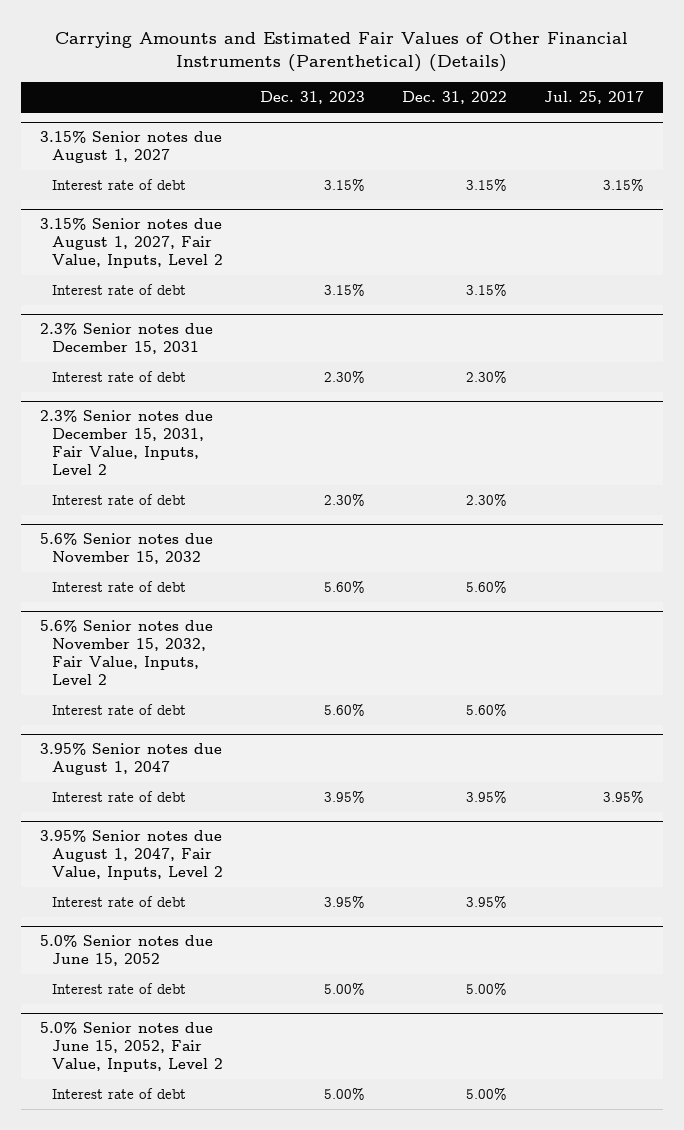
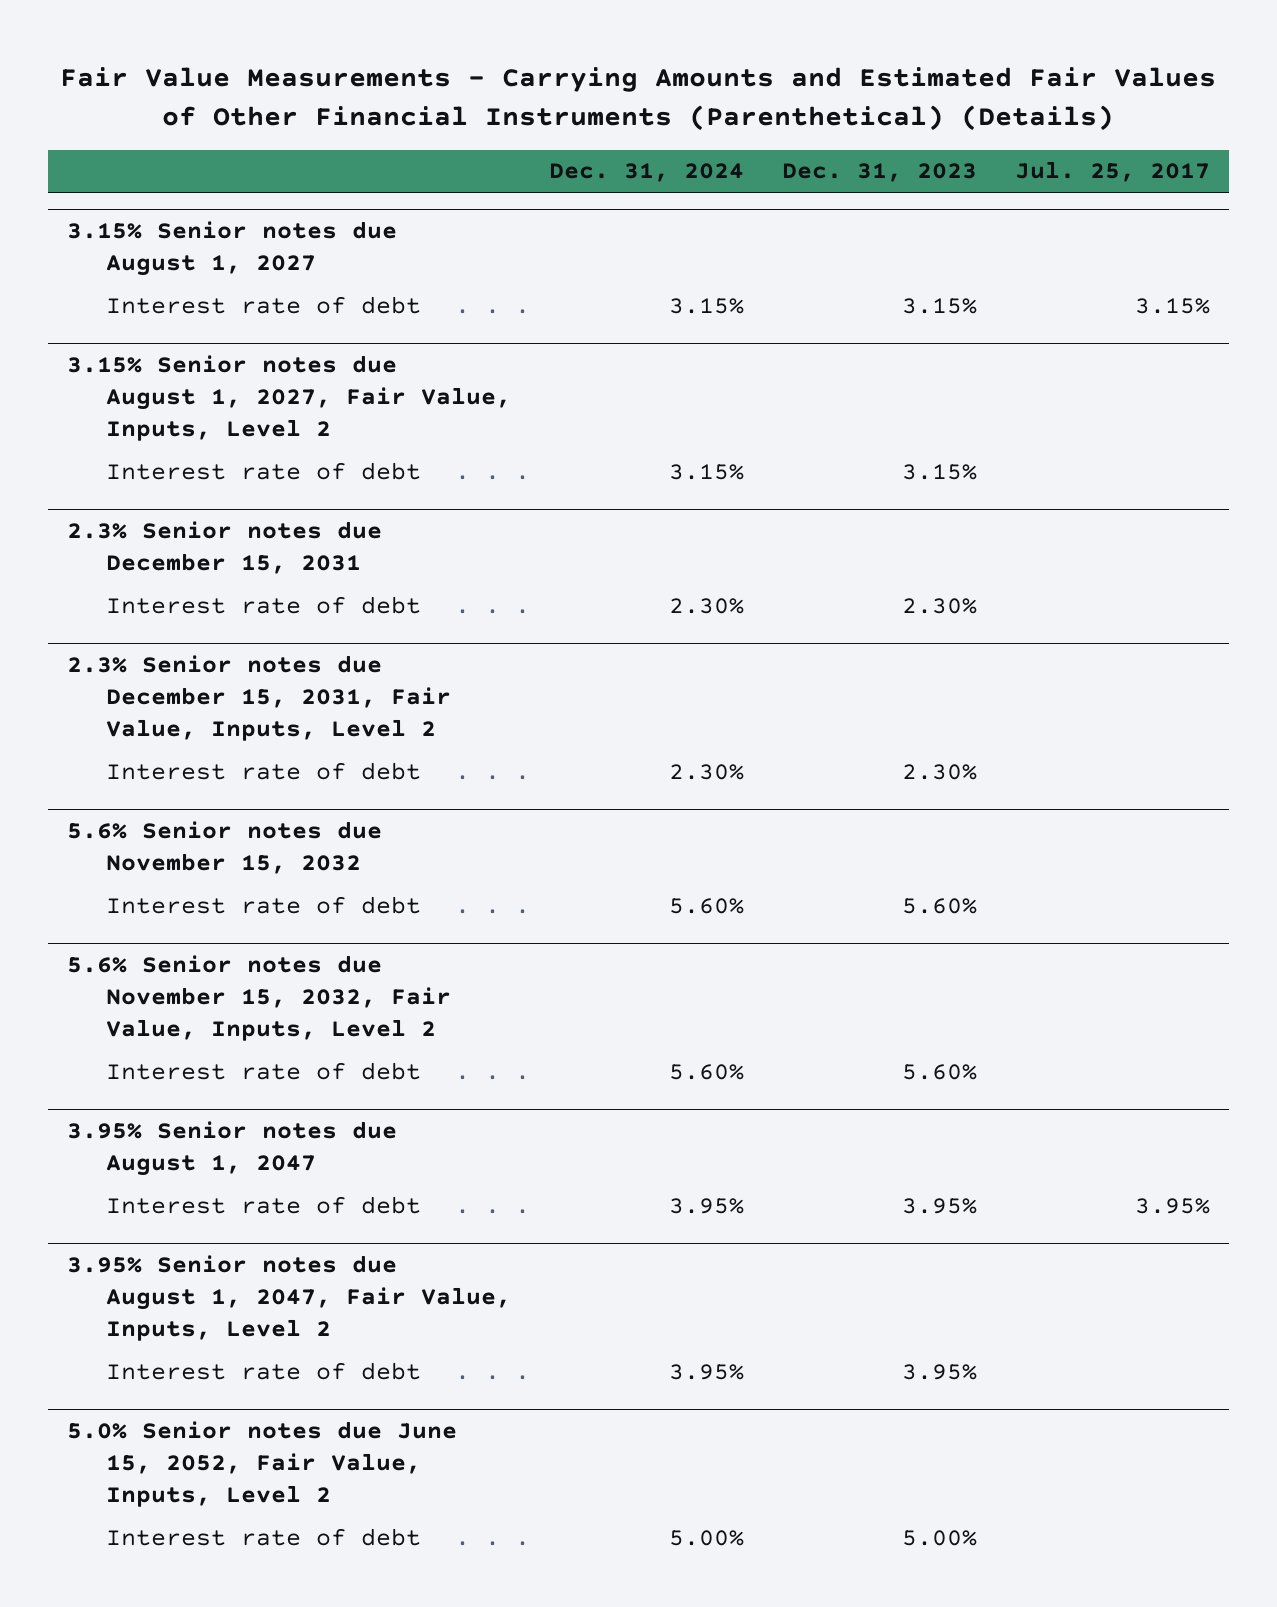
[55,32,629,73] Carrying Amounts and Estimated Fair Values of Other Financial Instruments (Parenthetical) (Details) -> [60,67,1217,131] Fair Value Measurements - Carrying Amounts and Estimated Fair Values of Other Financial Instruments (Parenthetical) (Details)
[402,91,508,105] Dec. 31, 2022 -> none
none -> [549,163,745,183] Dec. 31, 2024
[39,935,213,967] 5.0% Senior notes due June 15, 2052 -> none
[52,983,187,995] Interest rate of debt -> none

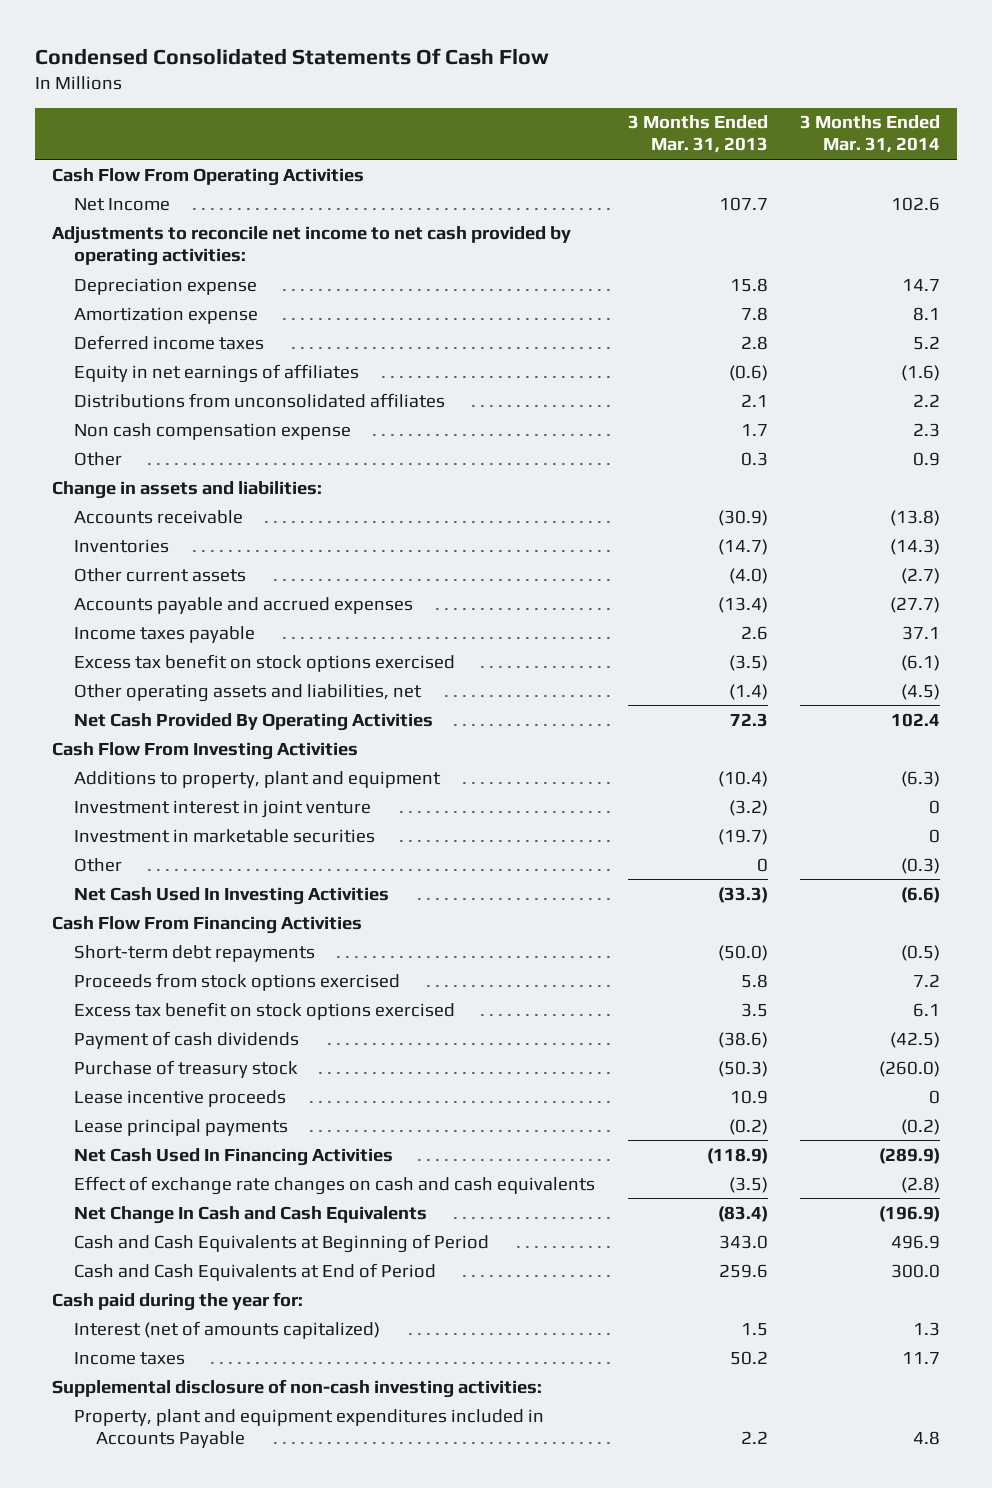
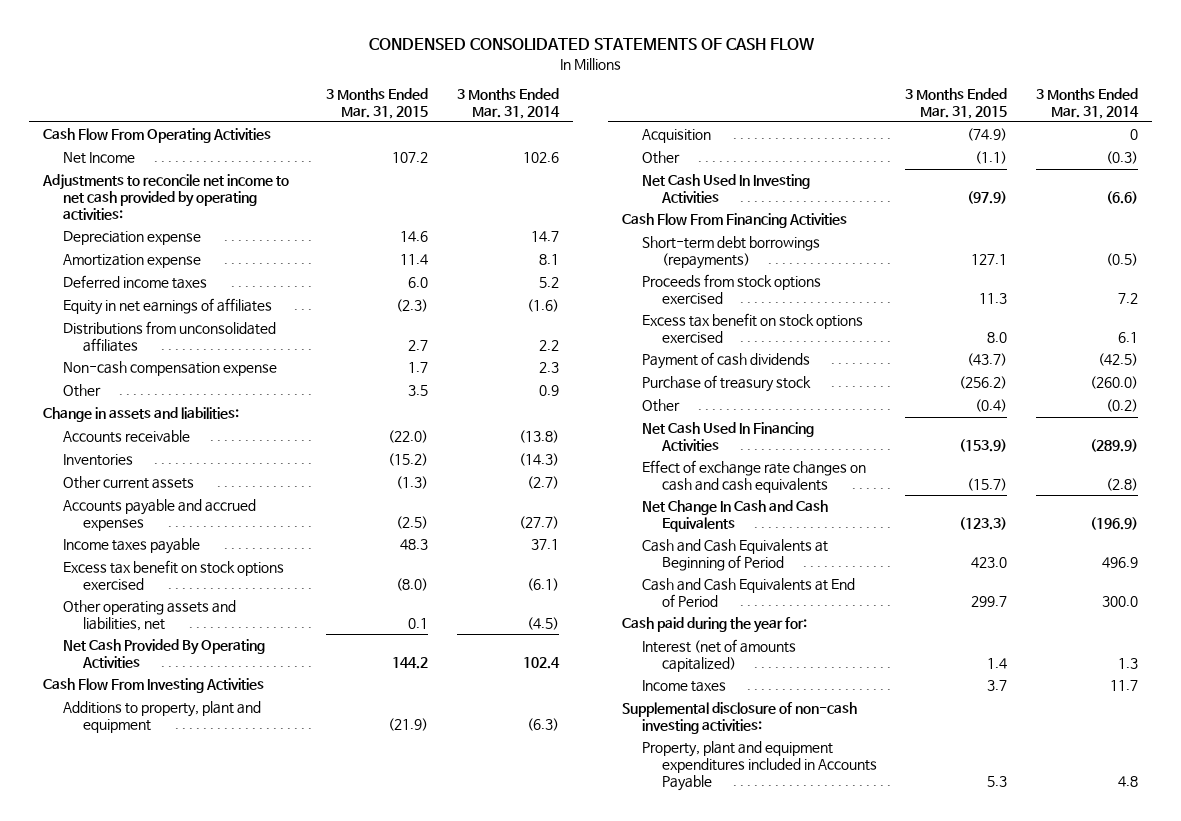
[35,48,550,66] Condensed Consolidated Statements Of Cash Flow -> [368,38,815,51] CONDENSED CONSOLIDATED STATEMENTS OF CASH FLOW
[627,115,768,154] 3 Months Ended Mar. 31, 2013 -> none
none -> [326,87,429,119] 3 Months Ended Mar. 31, 2015
[73,422,351,440] Non cash compensation expense -> [63,361,278,377] Non-cash compensation expense
[73,799,371,818] Investment interest in joint venture -> none
[73,828,375,843] Investment in marketable securities -> none
none -> [641,129,711,144] Acquisition
[73,944,315,962] Short-term debt repayments -> [641,236,820,269] Short-term debt borrowings (repayments)
[73,1089,286,1107] Lease incentive proceeds -> none
[73,1118,288,1136] Lease principal payments -> none
none -> [641,399,680,413] Other

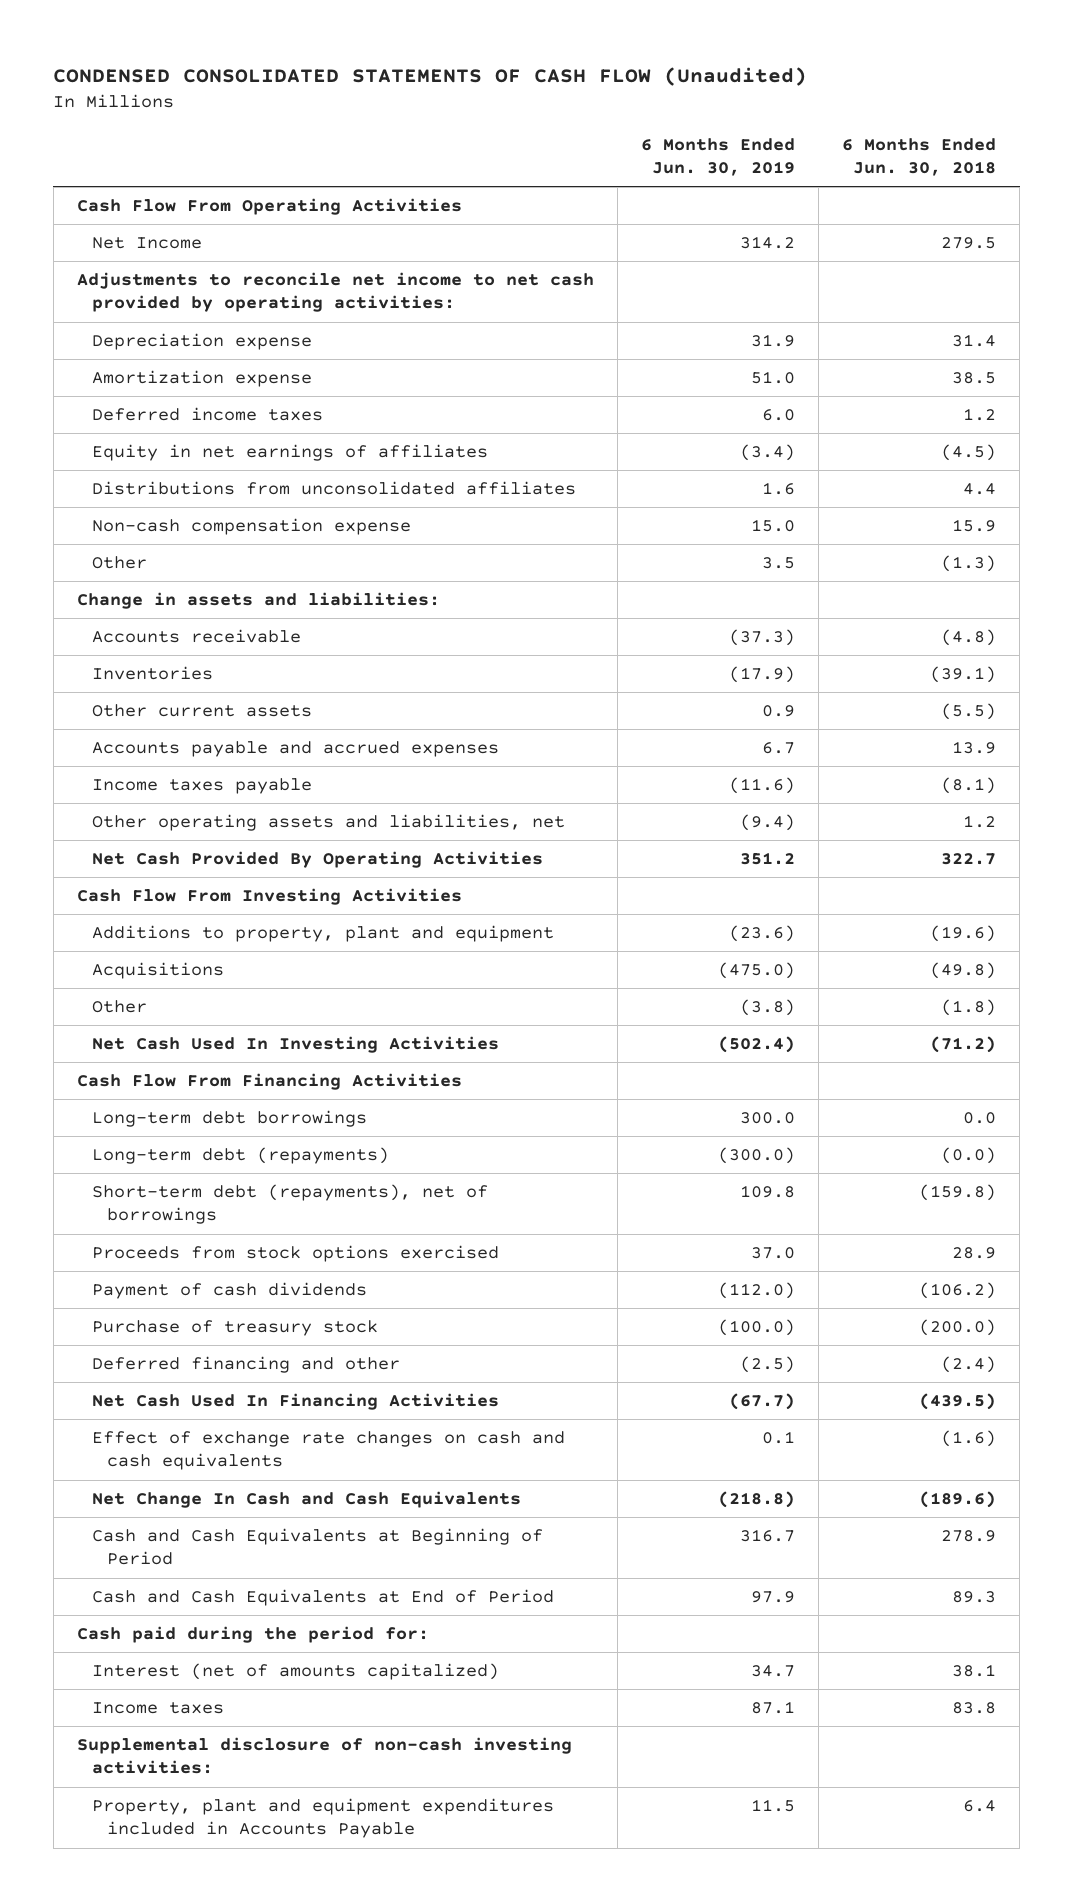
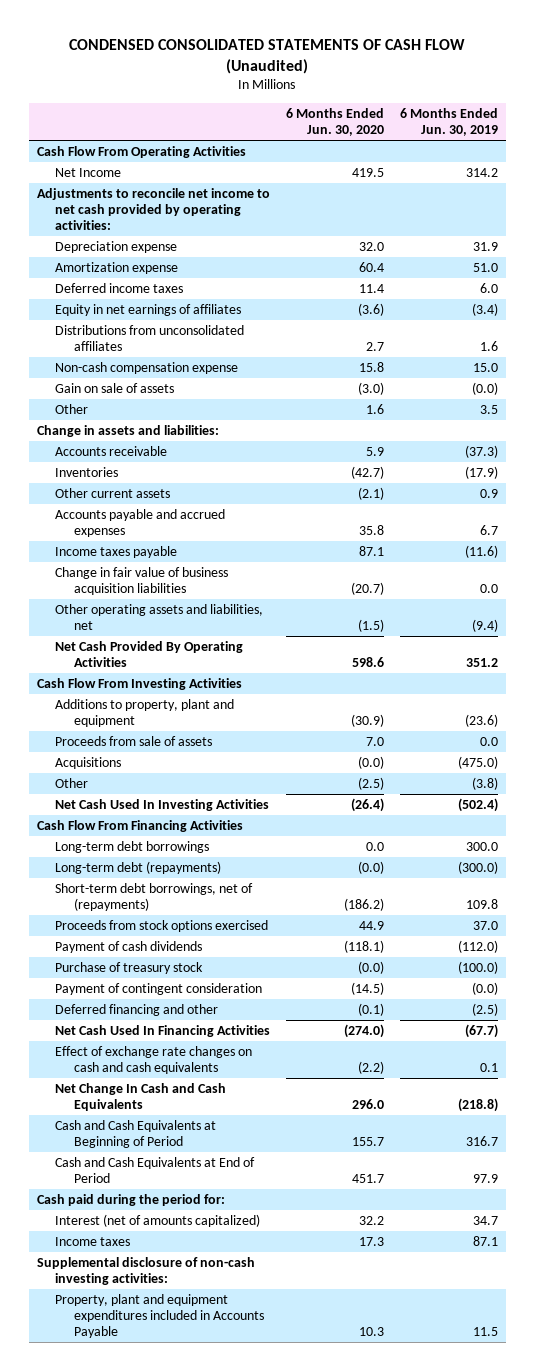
[842,137,997,177] 6 Months Ended Jun. 30, 2018 -> none
none -> [286,107,385,136] 6 Months Ended Jun. 30, 2020
none -> [55,383,175,394] Gain on sale of assets
none -> [55,567,229,596] Change in fair value of business acquisition liabilities
none -> [55,736,213,747] Proceeds from sale of assets
[92,1184,489,1225] Short-term debt (repayments), net of borrowings -> [55,883,254,912] Short-term debt borrowings, net of (repayments)
none -> [55,983,263,996] Payment of contingent consideration

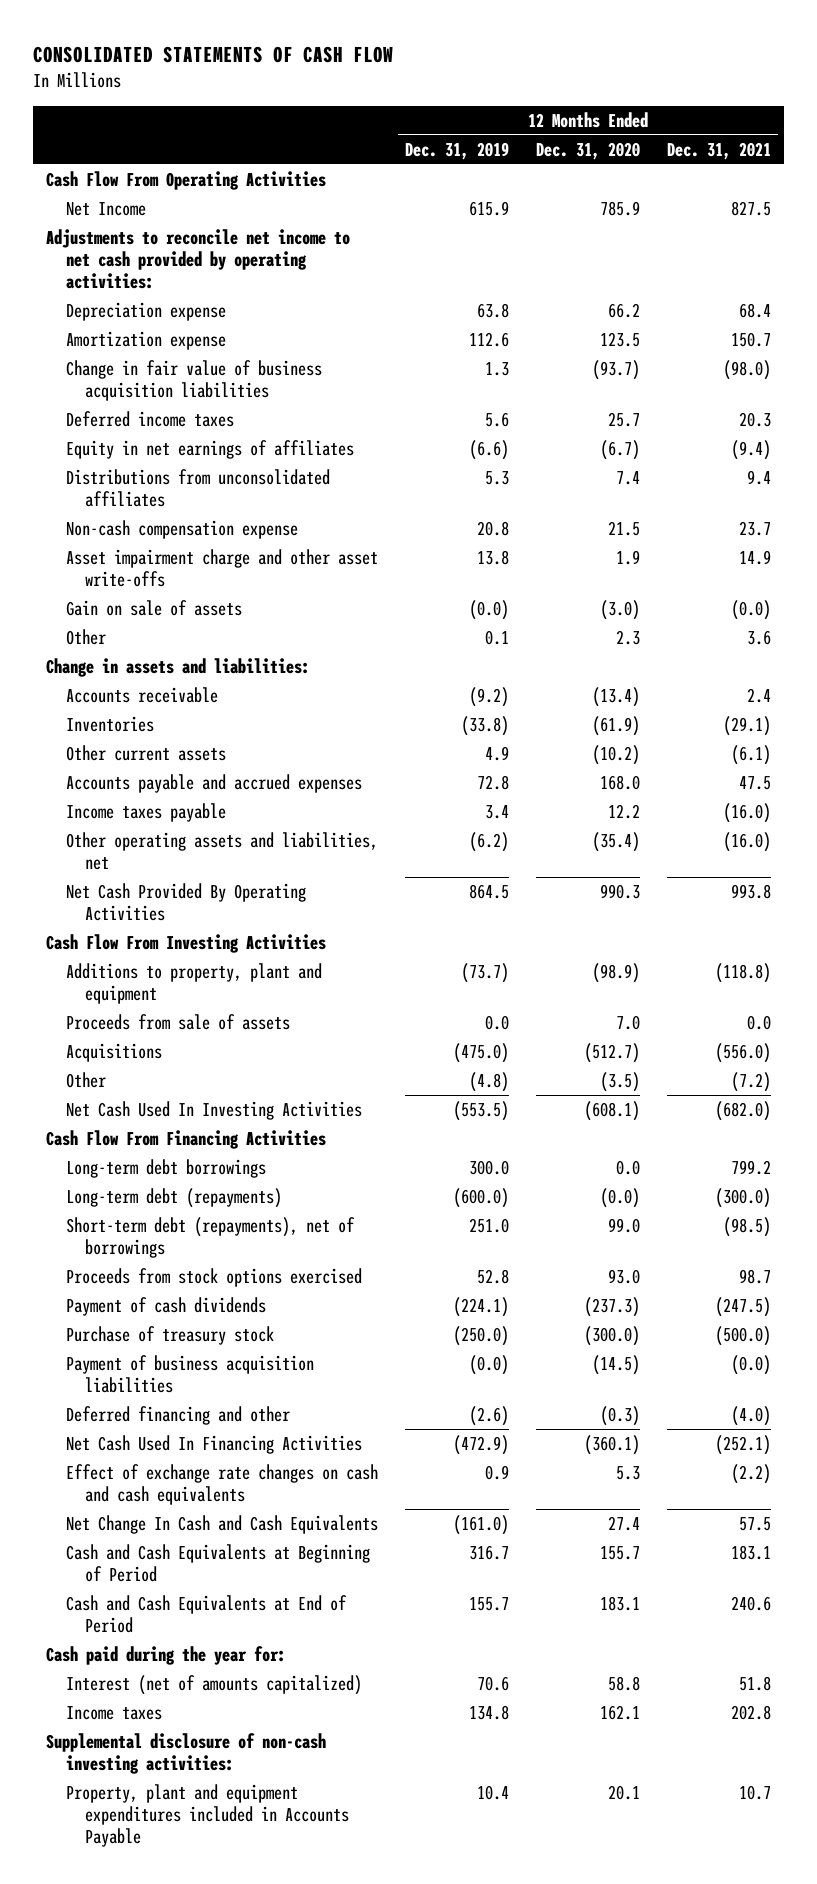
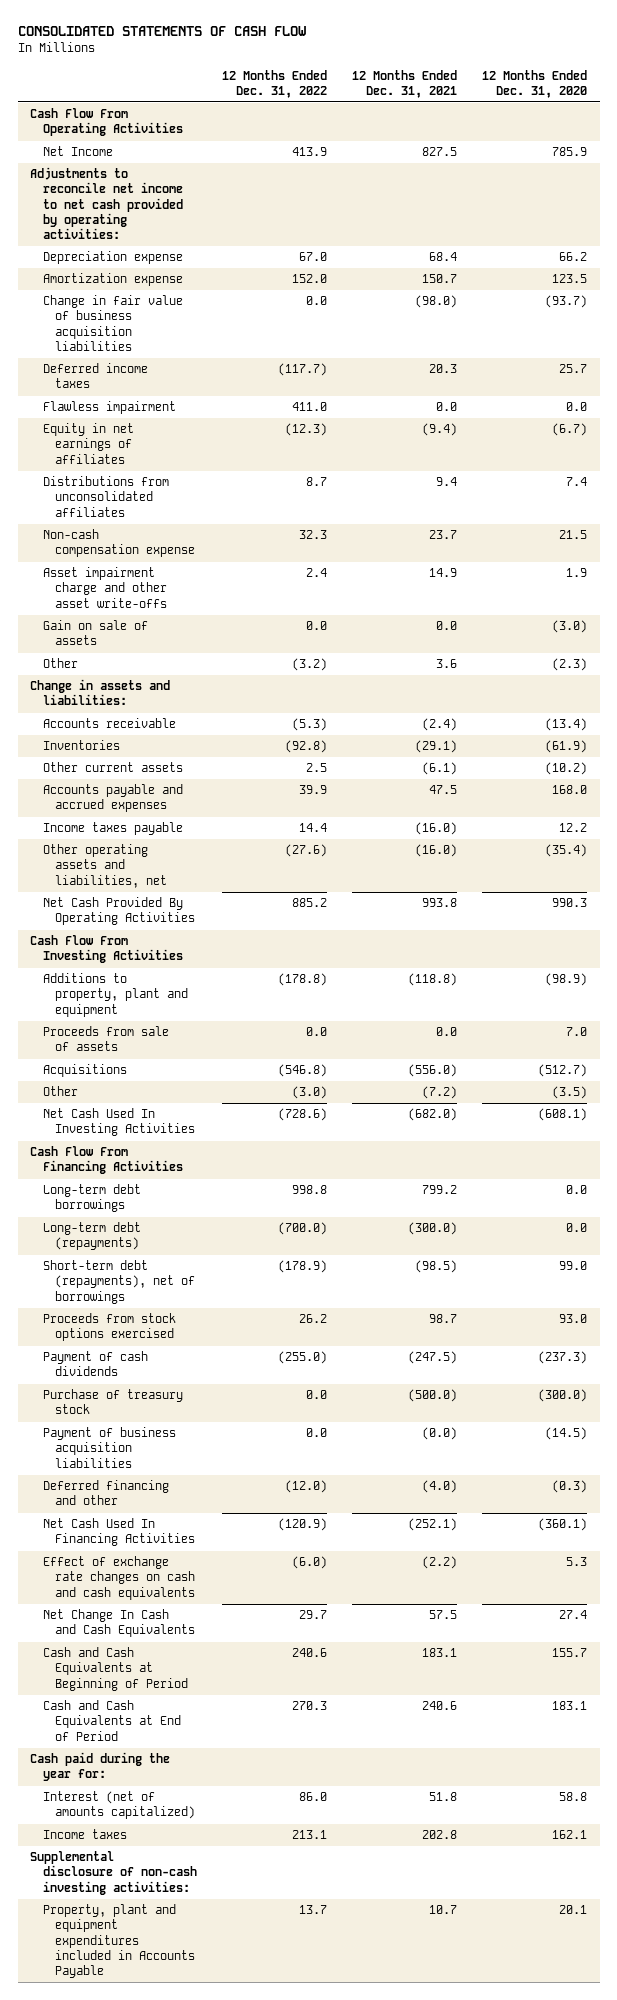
[404,141,509,160] Dec. 31, 2019 -> none
none -> [221,69,327,98] 12 Months Ended Dec. 31, 2022
none -> [42,401,176,415] Flawless impairment
[730,600,771,621] (0.0) -> [436,621,458,631] 0.0
[615,630,640,646] 2.3 -> [552,658,588,672] (2.3)
[746,688,771,704] 2.4 -> [422,718,458,732] (2.4)
[599,1188,640,1209] (0.0) -> [566,1223,588,1233] 0.0

